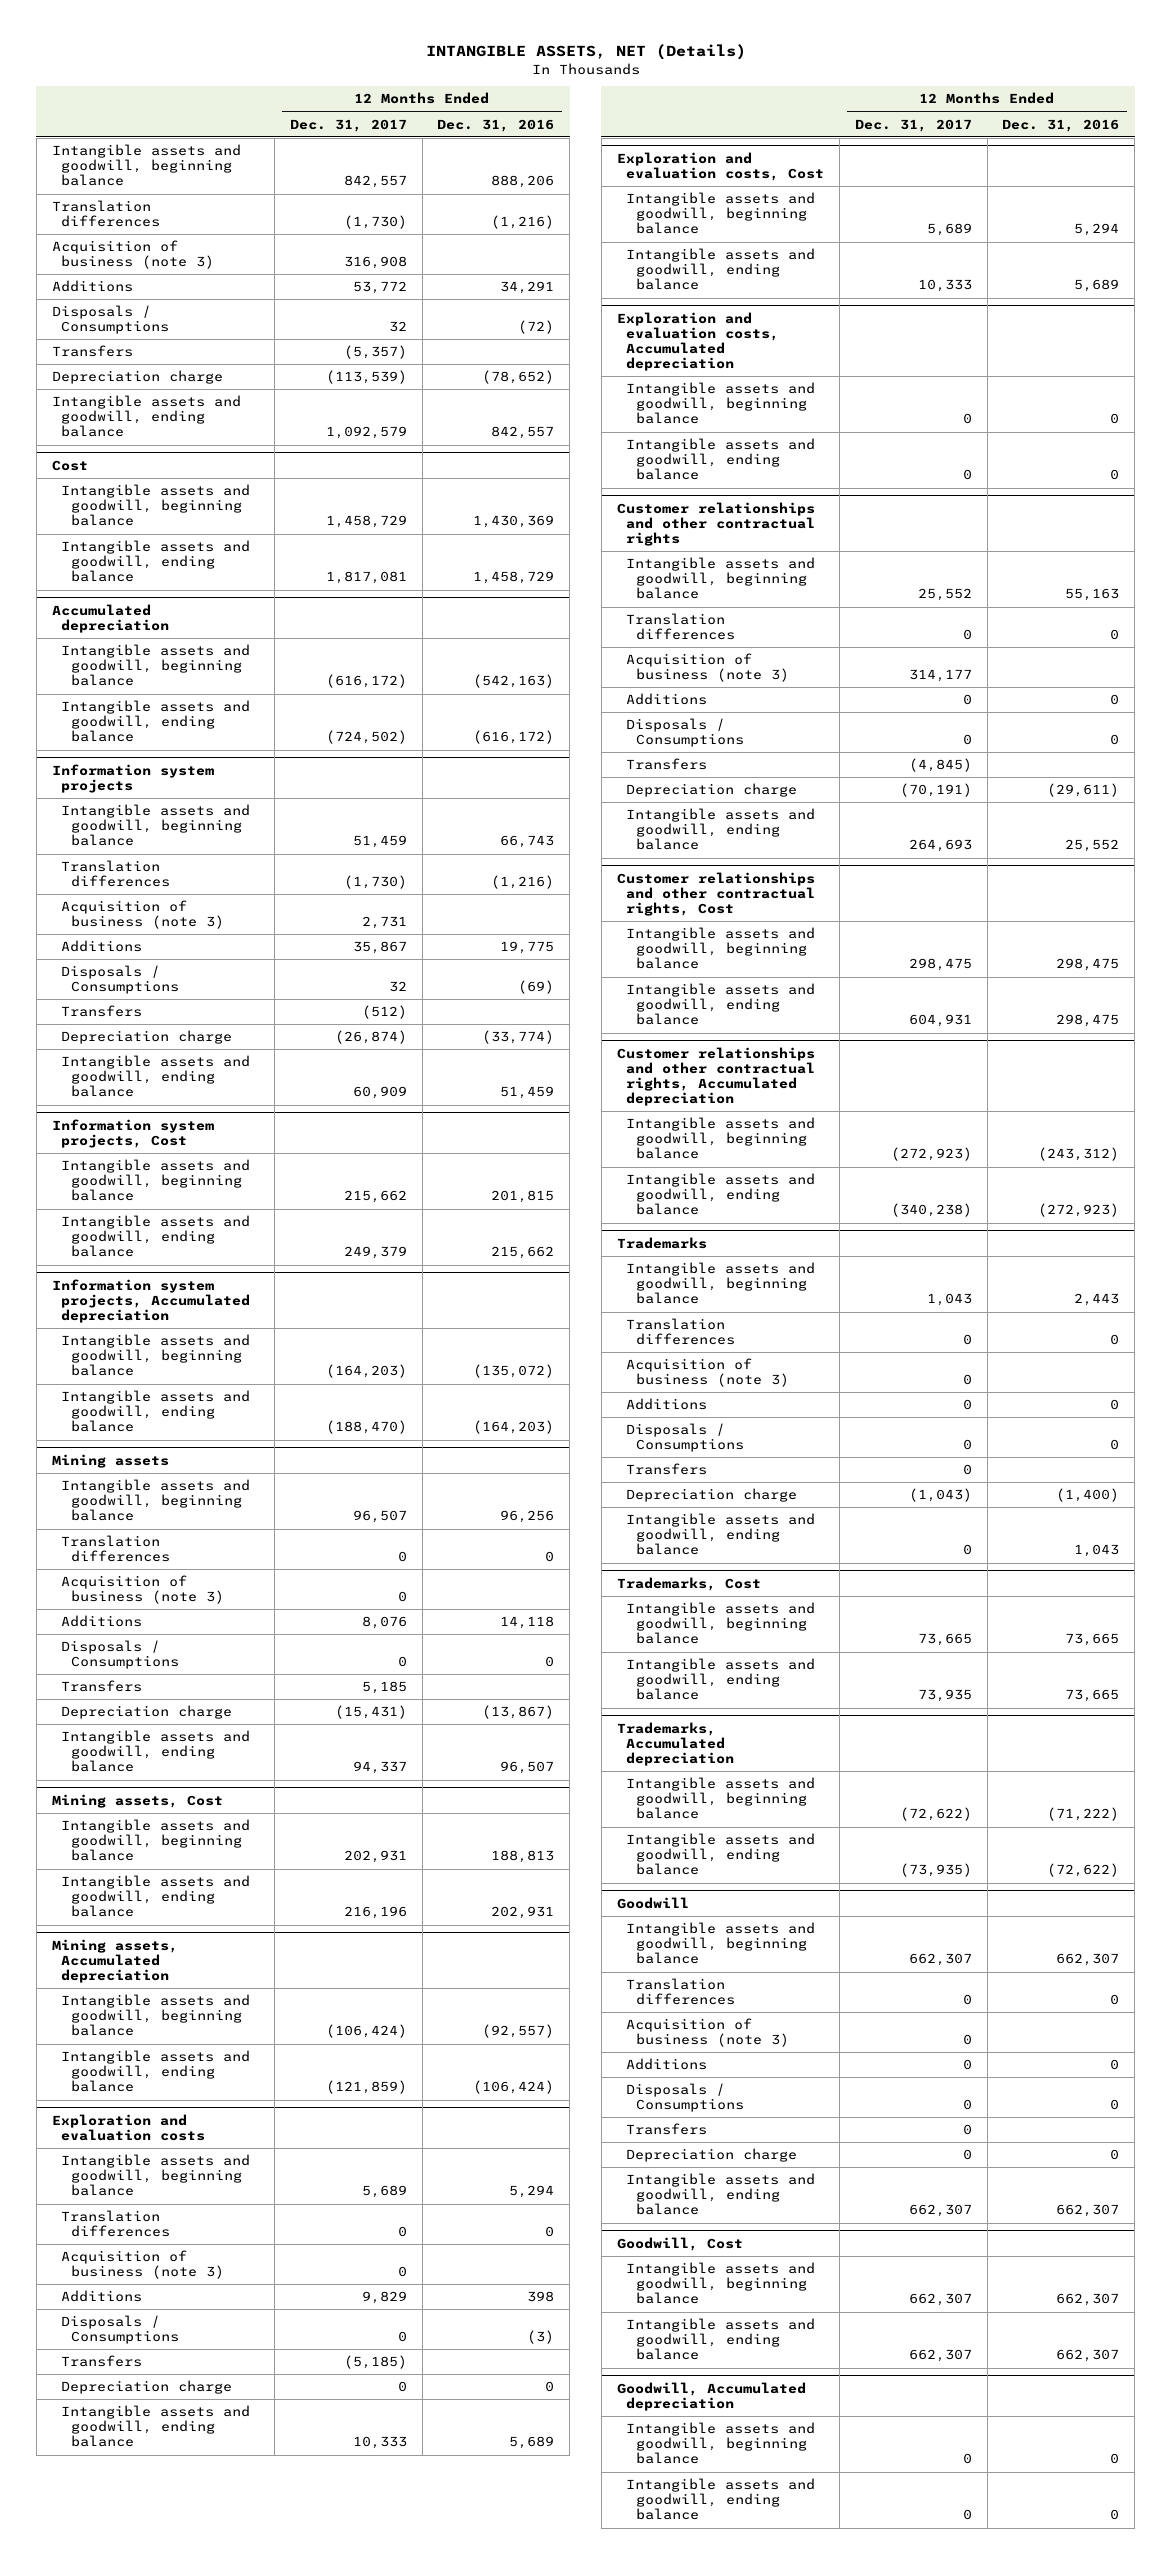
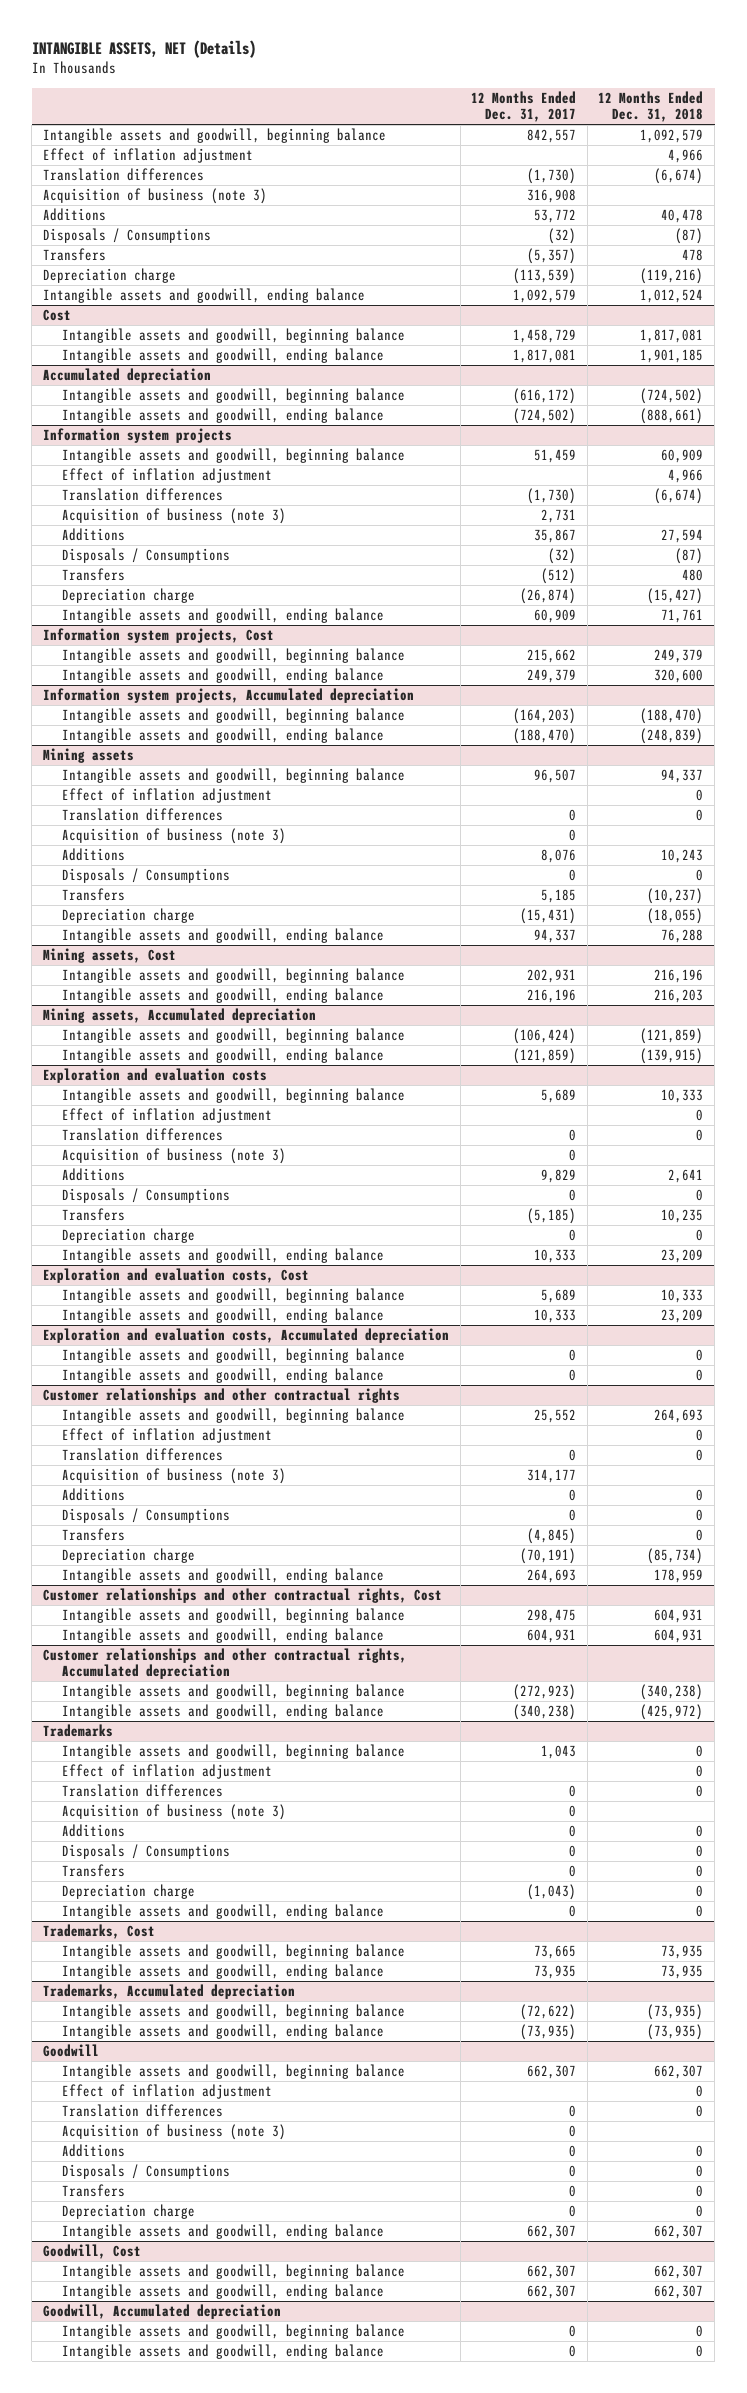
[437,118,555,132] Dec. 31, 2016 -> none
none -> [598,90,704,123] 12 Months Ended Dec. 31, 2018
none -> [43,148,254,164] Effect of inflation adjustment
[388,321,407,333] 32 -> [548,228,577,245] (32)
none -> [61,468,272,484] Effect of inflation adjustment
[388,981,407,993] 32 -> [548,548,577,565] (32)
none -> [61,788,272,804] Effect of inflation adjustment
none -> [61,1108,272,1124] Effect of inflation adjustment
none -> [61,1428,272,1444] Effect of inflation adjustment
none -> [61,1764,272,1780] Effect of inflation adjustment
none -> [61,2084,272,2100] Effect of inflation adjustment

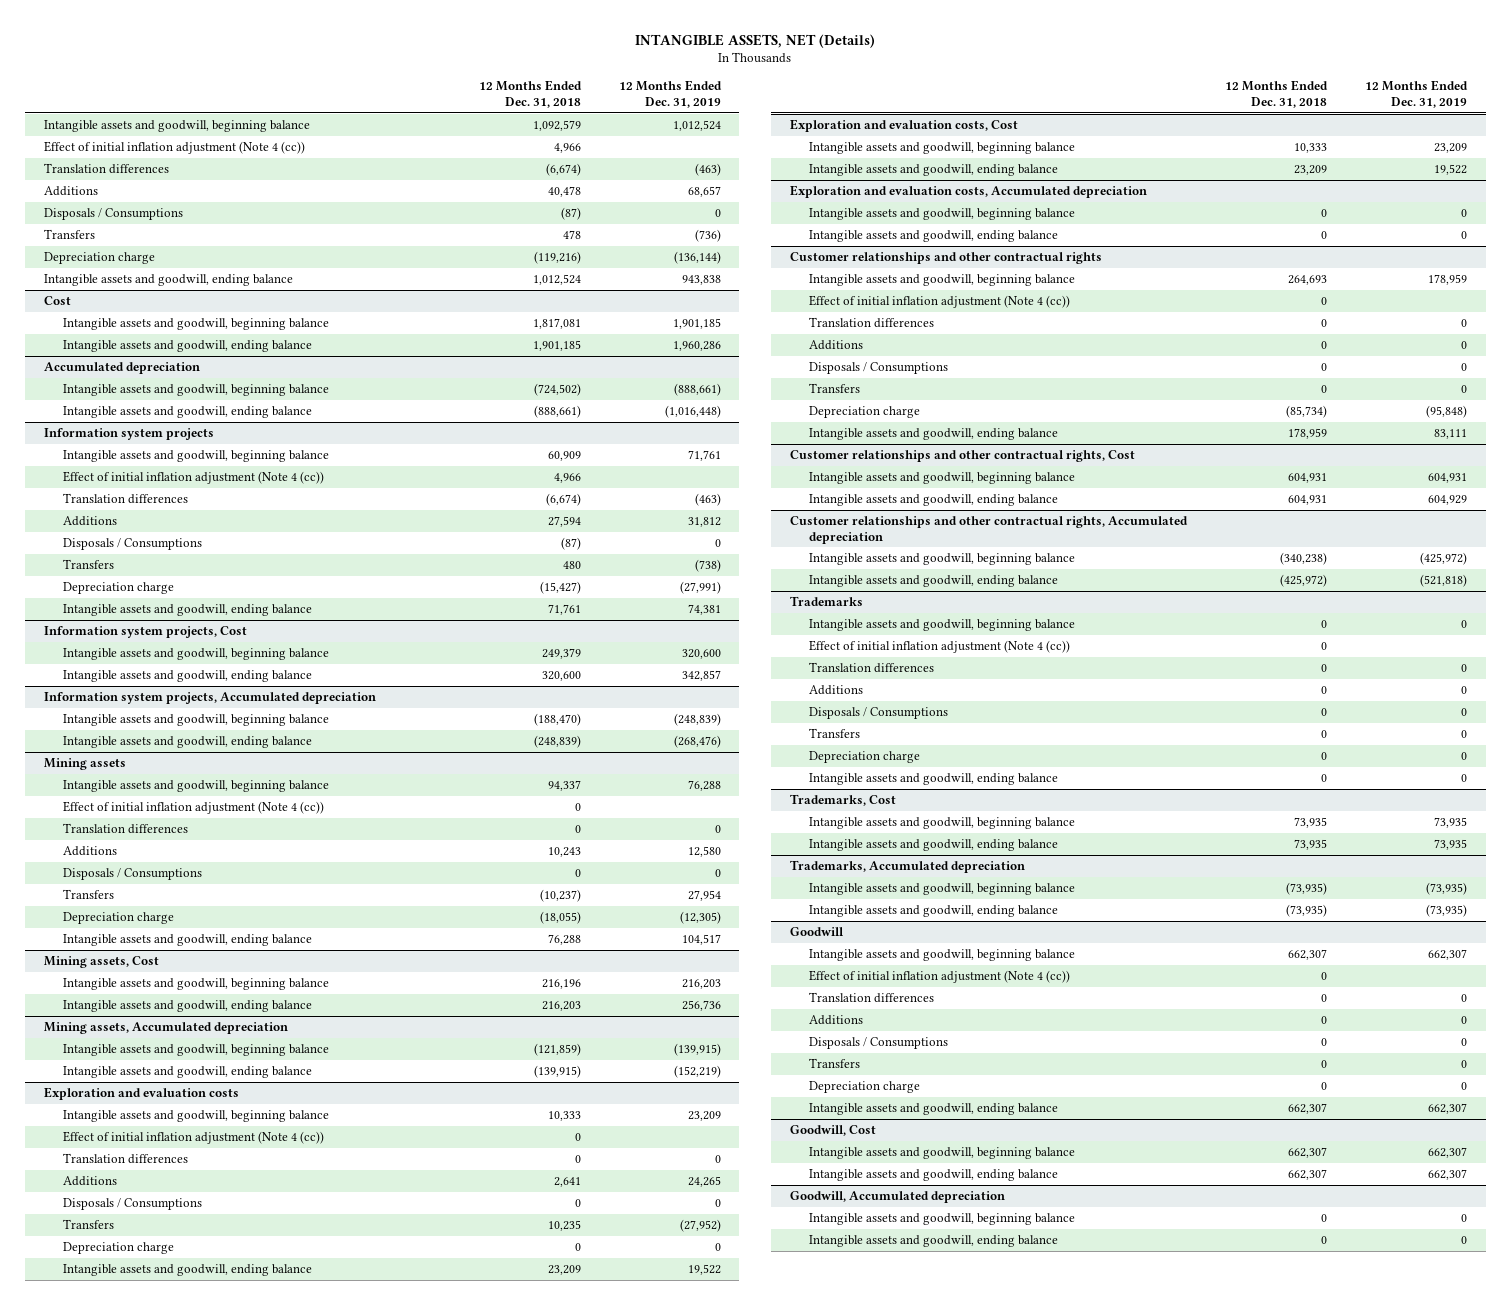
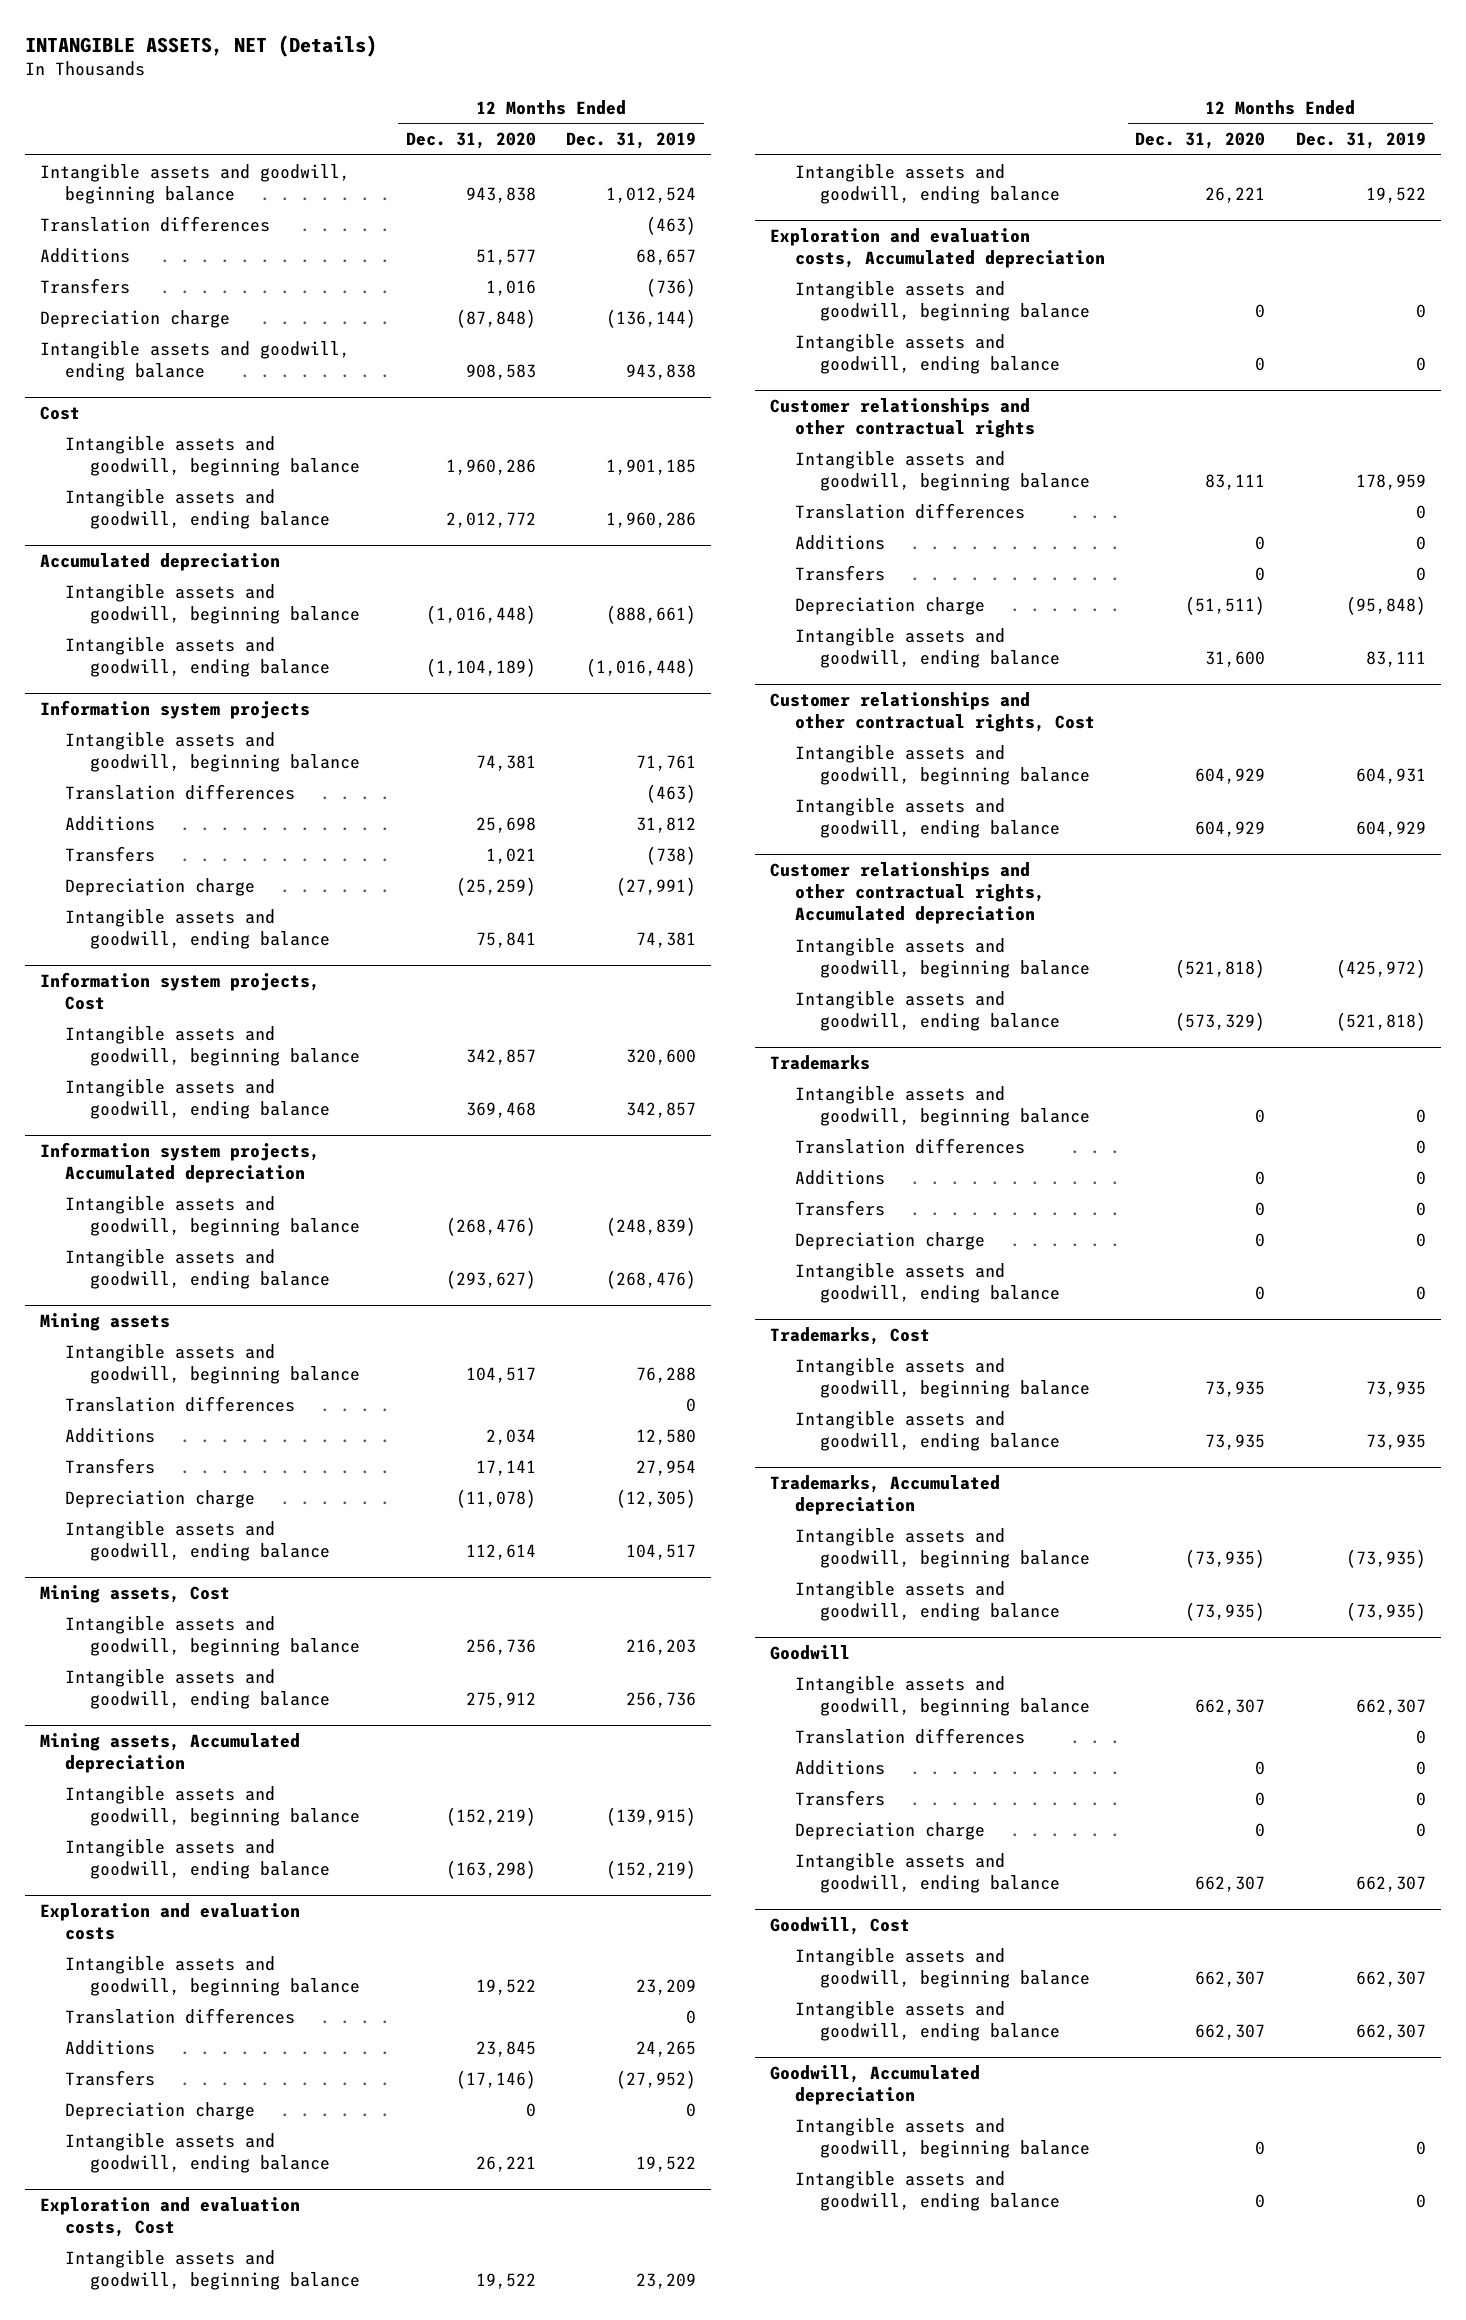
[478,80,582,109] 12 Months Ended Dec. 31, 2018 -> none
none -> [405,132,536,150] Dec. 31, 2020
[44,140,306,154] Effect of initial inflation adjustment (Note 4 (cc)) -> none
[44,207,184,220] Disposals / Consumptions -> none
[62,470,324,484] Effect of initial inflation adjustment (Note 4 (cc)) -> none
[62,537,202,550] Disposals / Consumptions -> none
[62,800,324,814] Effect of initial inflation adjustment (Note 4 (cc)) -> none
[62,867,202,880] Disposals / Consumptions -> none
[62,1130,324,1144] Effect of initial inflation adjustment (Note 4 (cc)) -> none
[62,1197,202,1210] Disposals / Consumptions -> none
[808,294,1070,308] Effect of initial inflation adjustment (Note 4 (cc)) -> none
[808,361,948,374] Disposals / Consumptions -> none
[808,639,1070,653] Effect of initial inflation adjustment (Note 4 (cc)) -> none
[808,706,948,719] Disposals / Consumptions -> none
[808,969,1070,983] Effect of initial inflation adjustment (Note 4 (cc)) -> none
[808,1036,948,1049] Disposals / Consumptions -> none

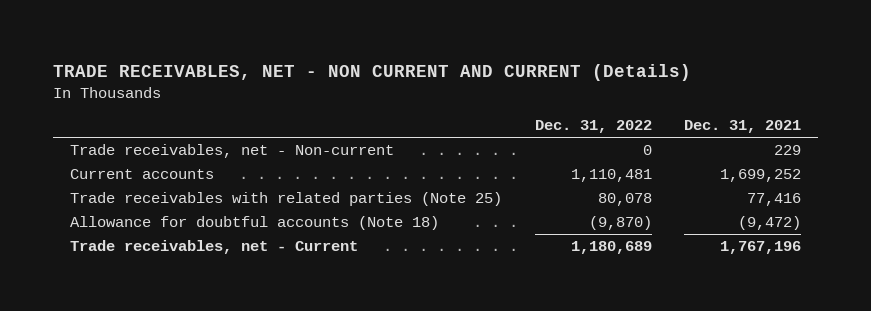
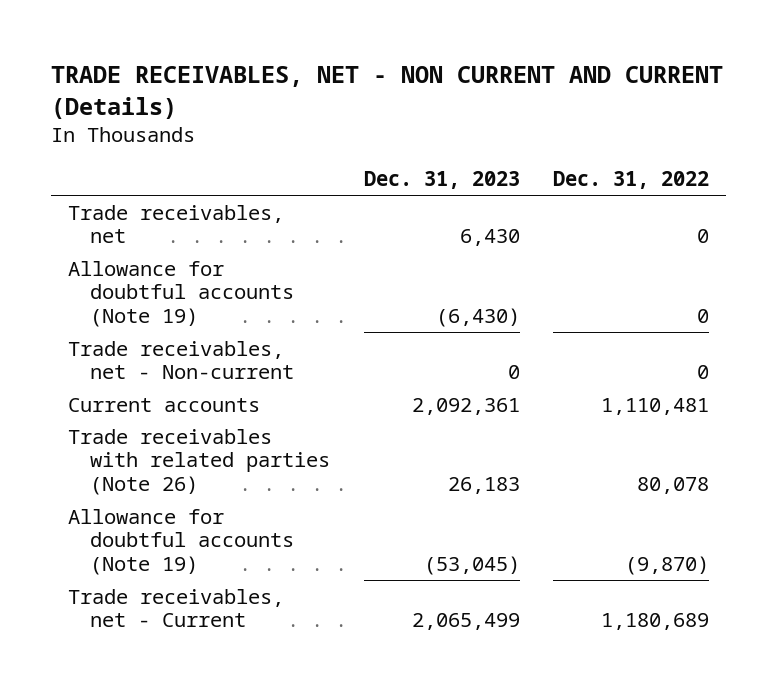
[684,120,802,134] Dec. 31, 2021 -> none
none -> [363,171,520,190] Dec. 31, 2023
none -> [67,204,284,244] Trade receivables, net
none -> [67,260,295,328] Allowance for doubtful accounts (Note 19)
[69,192,502,207] Trade receivables with related parties (Note 25) -> [67,428,331,496] Trade receivables with related parties (Note 26)
[69,216,439,231] Allowance for doubtful accounts (Note 18) -> [67,508,295,576] Allowance for doubtful accounts (Note 19)

